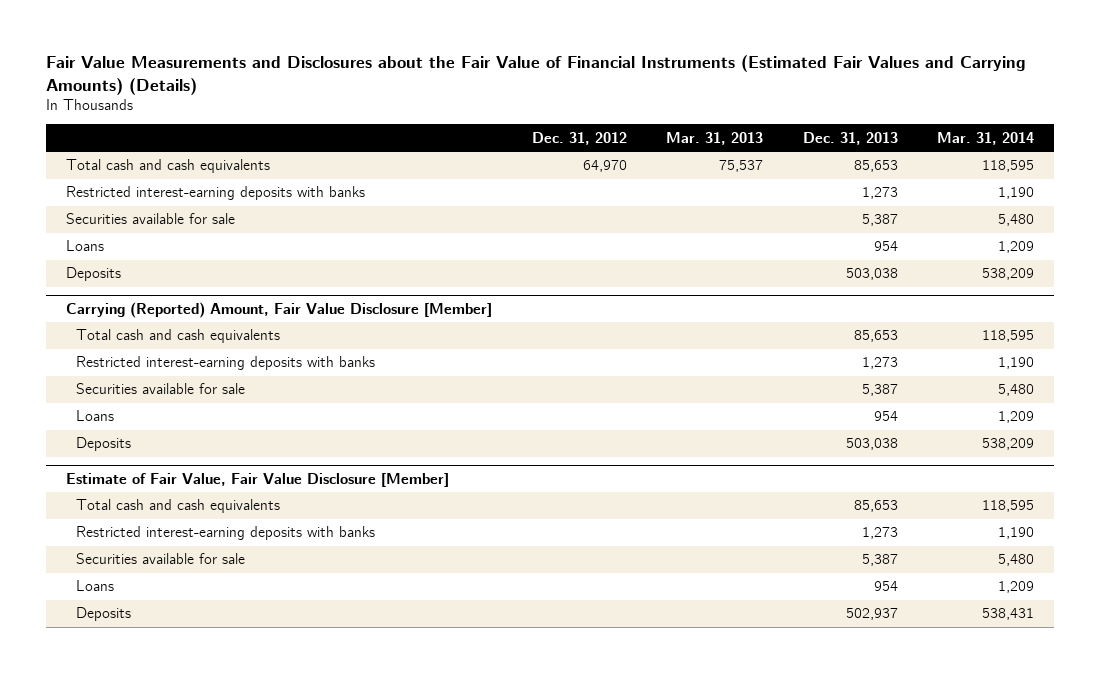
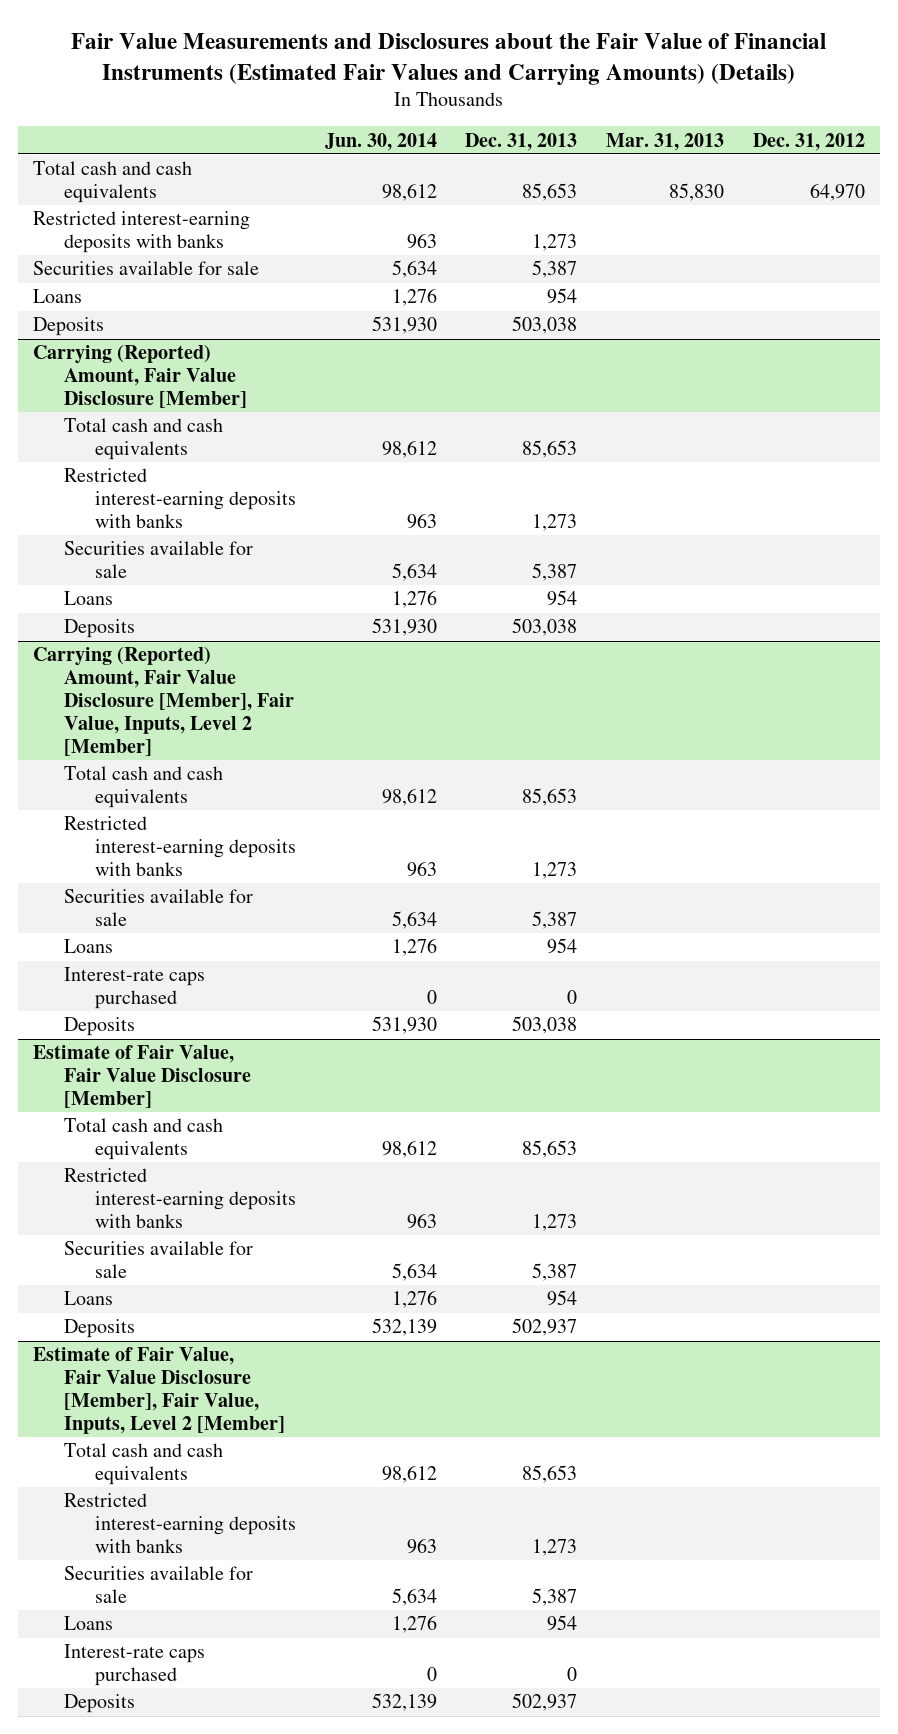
[937,131,1035,145] Mar. 31, 2014 -> none
none -> [324,132,437,151] Jun. 30, 2014
[719,160,764,173] 75,537 -> [669,183,725,202] 85,830
none -> [32,647,294,756] Carrying (Reported) Amount, Fair Value Disclosure [Member], Fair Value, Inputs, Level 2 [Member]
none -> [63,766,223,809] Total cash and cash equivalents
none -> [63,816,296,877] Restricted interest-earning deposits with banks
none -> [63,889,253,927] Securities available for sale
none -> [63,939,113,954] Loans
none -> [63,967,205,1010] Interest-rate caps purchased
none -> [63,1017,135,1037] Deposits
none -> [32,1347,285,1434] Estimate of Fair Value, Fair Value Disclosure [Member], Fair Value, Inputs, Level 2 [Member]
none -> [63,1443,223,1486] Total cash and cash equivalents
none -> [63,1493,296,1554] Restricted interest-earning deposits with banks
none -> [63,1566,253,1604] Securities available for sale
none -> [63,1616,113,1631] Loans
none -> [63,1644,205,1687] Interest-rate caps purchased
none -> [63,1694,135,1714] Deposits

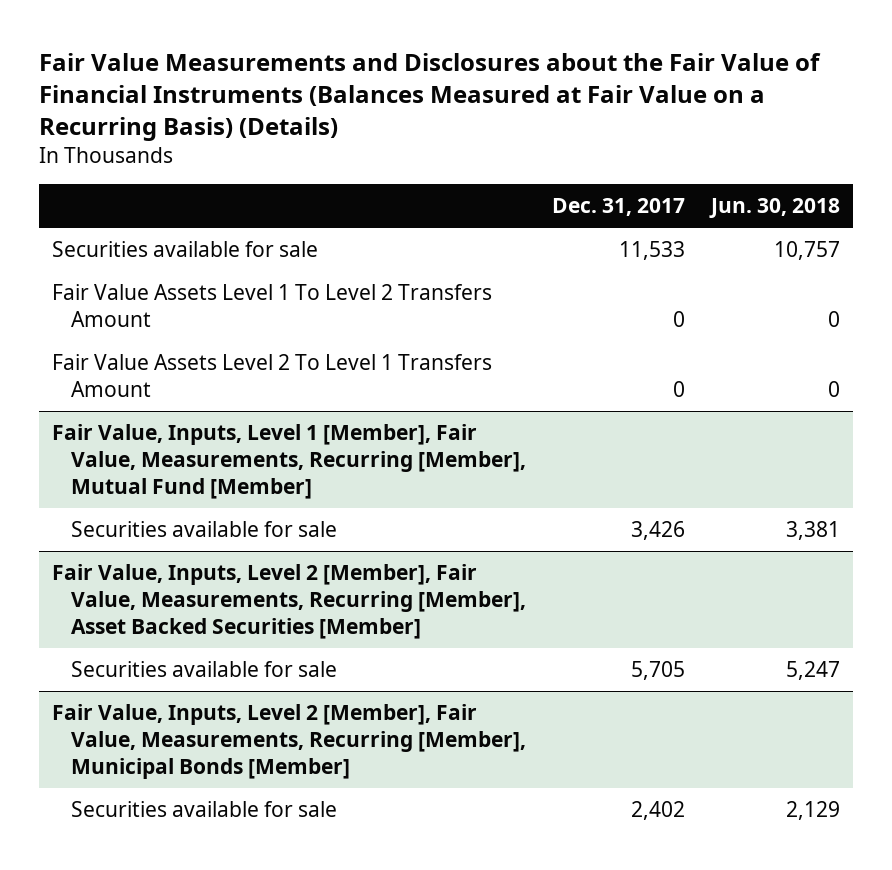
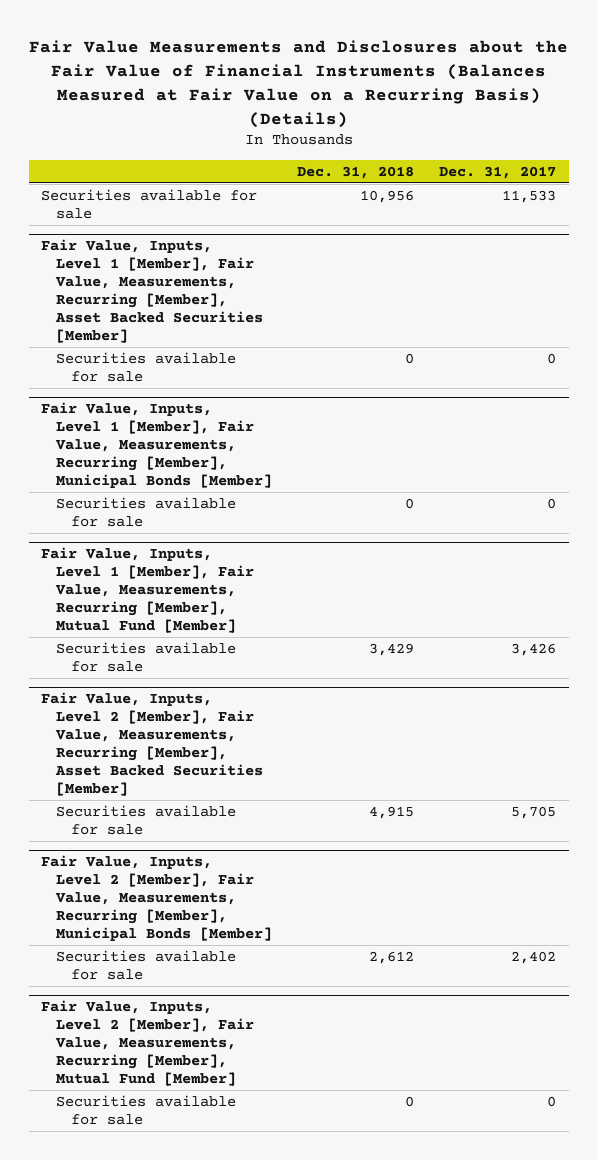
[709,198,841,219] Jun. 30, 2018 -> none
none -> [297,165,415,179] Dec. 31, 2018
[51,284,492,327] Fair Value Assets Level 1 To Level 2 Transfers Amount -> none
[51,354,492,397] Fair Value Assets Level 2 To Level 1 Transfers Amount -> none
none -> [41,238,264,344] Fair Value, Inputs, Level 1 [Member], Fair Value, Measurements, Recurring [Member], Asset Backed Securities [Member]
none -> [56,351,237,382] Securities available for sale
none -> [41,401,273,489] Fair Value, Inputs, Level 1 [Member], Fair Value, Measurements, Recurring [Member], Municipal Bonds [Member]
none -> [56,496,237,527] Securities available for sale
none -> [41,999,255,1087] Fair Value, Inputs, Level 2 [Member], Fair Value, Measurements, Recurring [Member], Mutual Fund [Member]
none -> [56,1094,237,1125] Securities available for sale

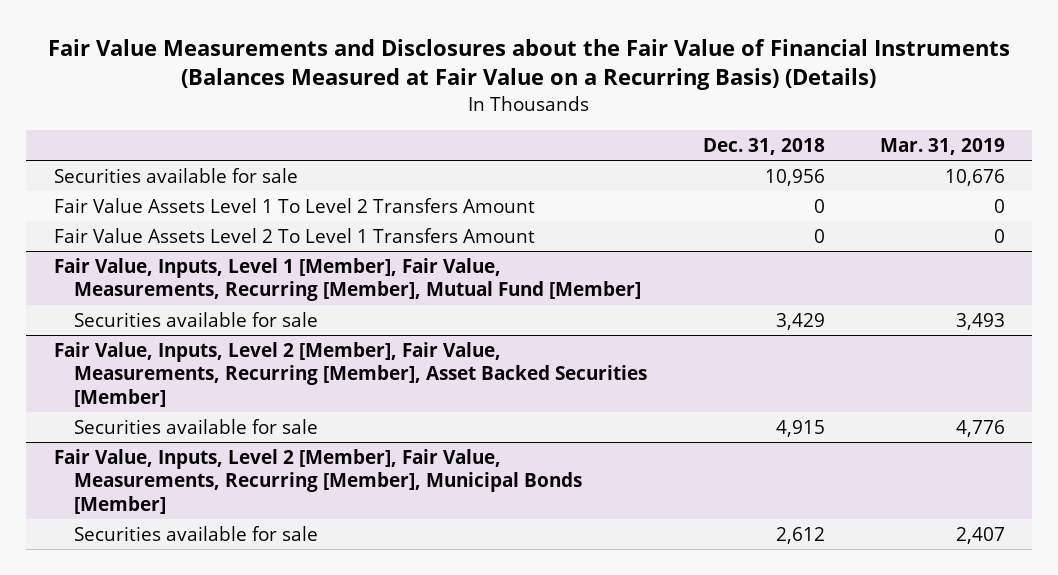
[439,165,557,179] Dec. 31, 2017 -> none
none -> [879,137,1005,155] Mar. 31, 2019
[41,238,264,344] Fair Value, Inputs, Level 1 [Member], Fair Value, Measurements, Recurring [Member], Asset Backed Securities [Member] -> none
[56,351,237,382] Securities available for sale -> none
[41,401,273,489] Fair Value, Inputs, Level 1 [Member], Fair Value, Measurements, Recurring [Member], Municipal Bonds [Member] -> none
[56,496,237,527] Securities available for sale -> none
none -> [53,197,535,213] Fair Value Assets Level 1 To Level 2 Transfers Amount
none -> [53,227,535,243] Fair Value Assets Level 2 To Level 1 Transfers Amount
[41,999,255,1087] Fair Value, Inputs, Level 2 [Member], Fair Value, Measurements, Recurring [Member], Mutual Fund [Member] -> none
[56,1094,237,1125] Securities available for sale -> none

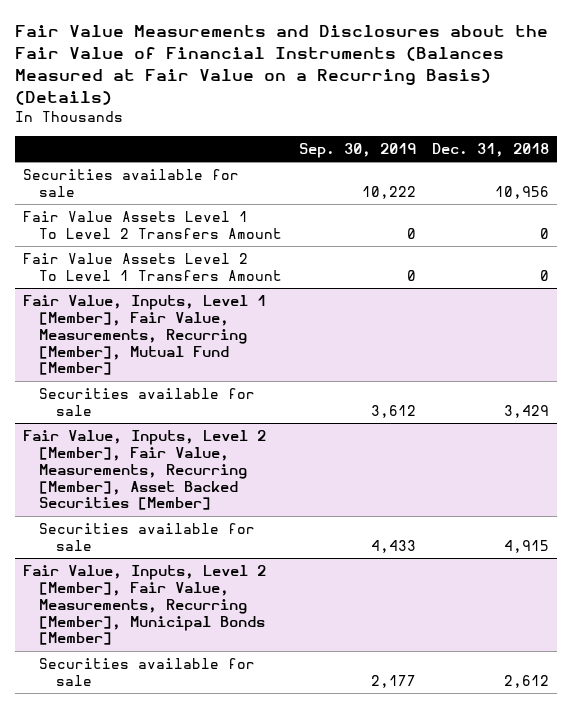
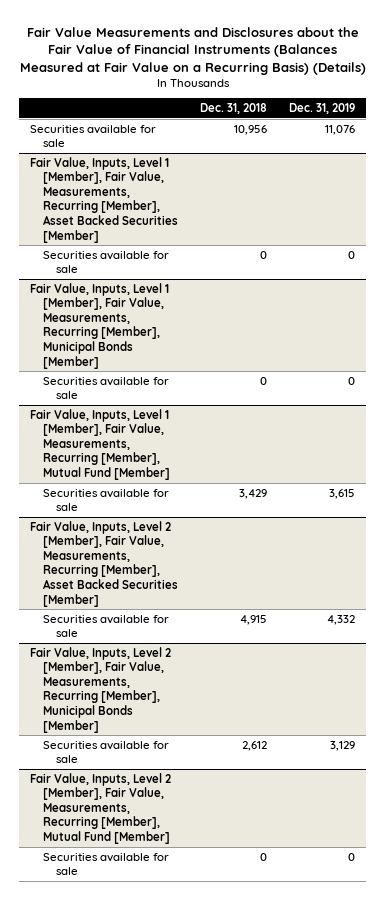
[298,142,416,158] Sep. 30, 2019 -> none
none -> [289,103,356,115] Dec. 31, 2019
[23,210,283,239] Fair Value Assets Level 1 To Level 2 Transfers Amount -> none
[23,252,283,281] Fair Value Assets Level 2 To Level 1 Transfers Amount -> none
none -> [30,156,178,243] Fair Value, Inputs, Level 1 [Member], Fair Value, Measurements, Recurring [Member], Asset Backed Securities [Member]
none -> [42,250,169,274] Securities available for sale
none -> [30,282,170,369] Fair Value, Inputs, Level 1 [Member], Fair Value, Measurements, Recurring [Member], Municipal Bonds [Member]
none -> [42,376,169,400] Securities available for sale
none -> [30,772,172,844] Fair Value, Inputs, Level 2 [Member], Fair Value, Measurements, Recurring [Member], Mutual Fund [Member]
none -> [42,852,169,876] Securities available for sale

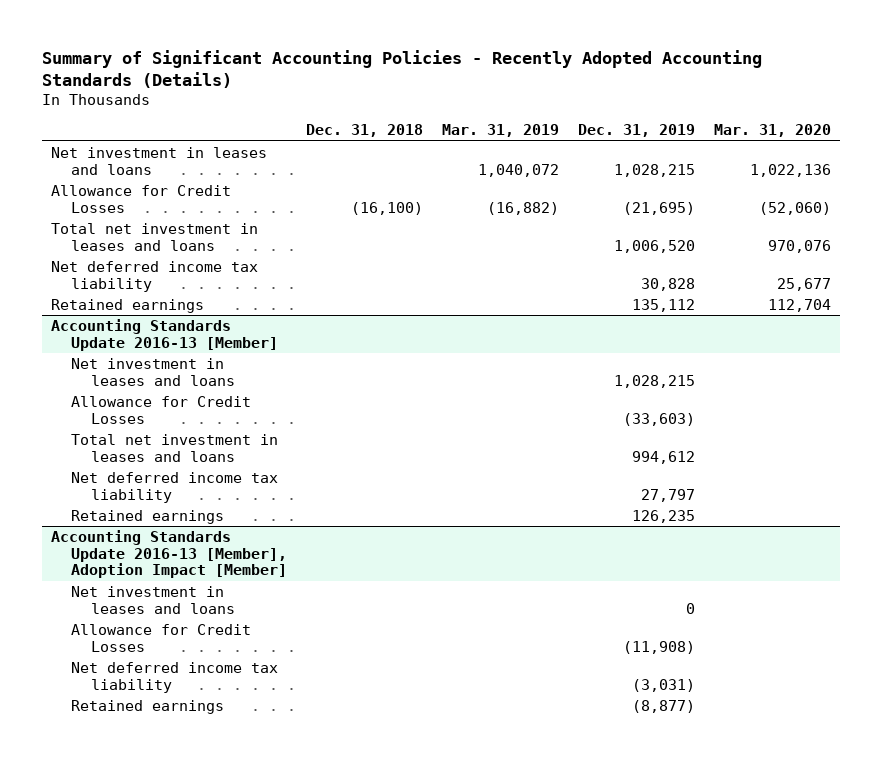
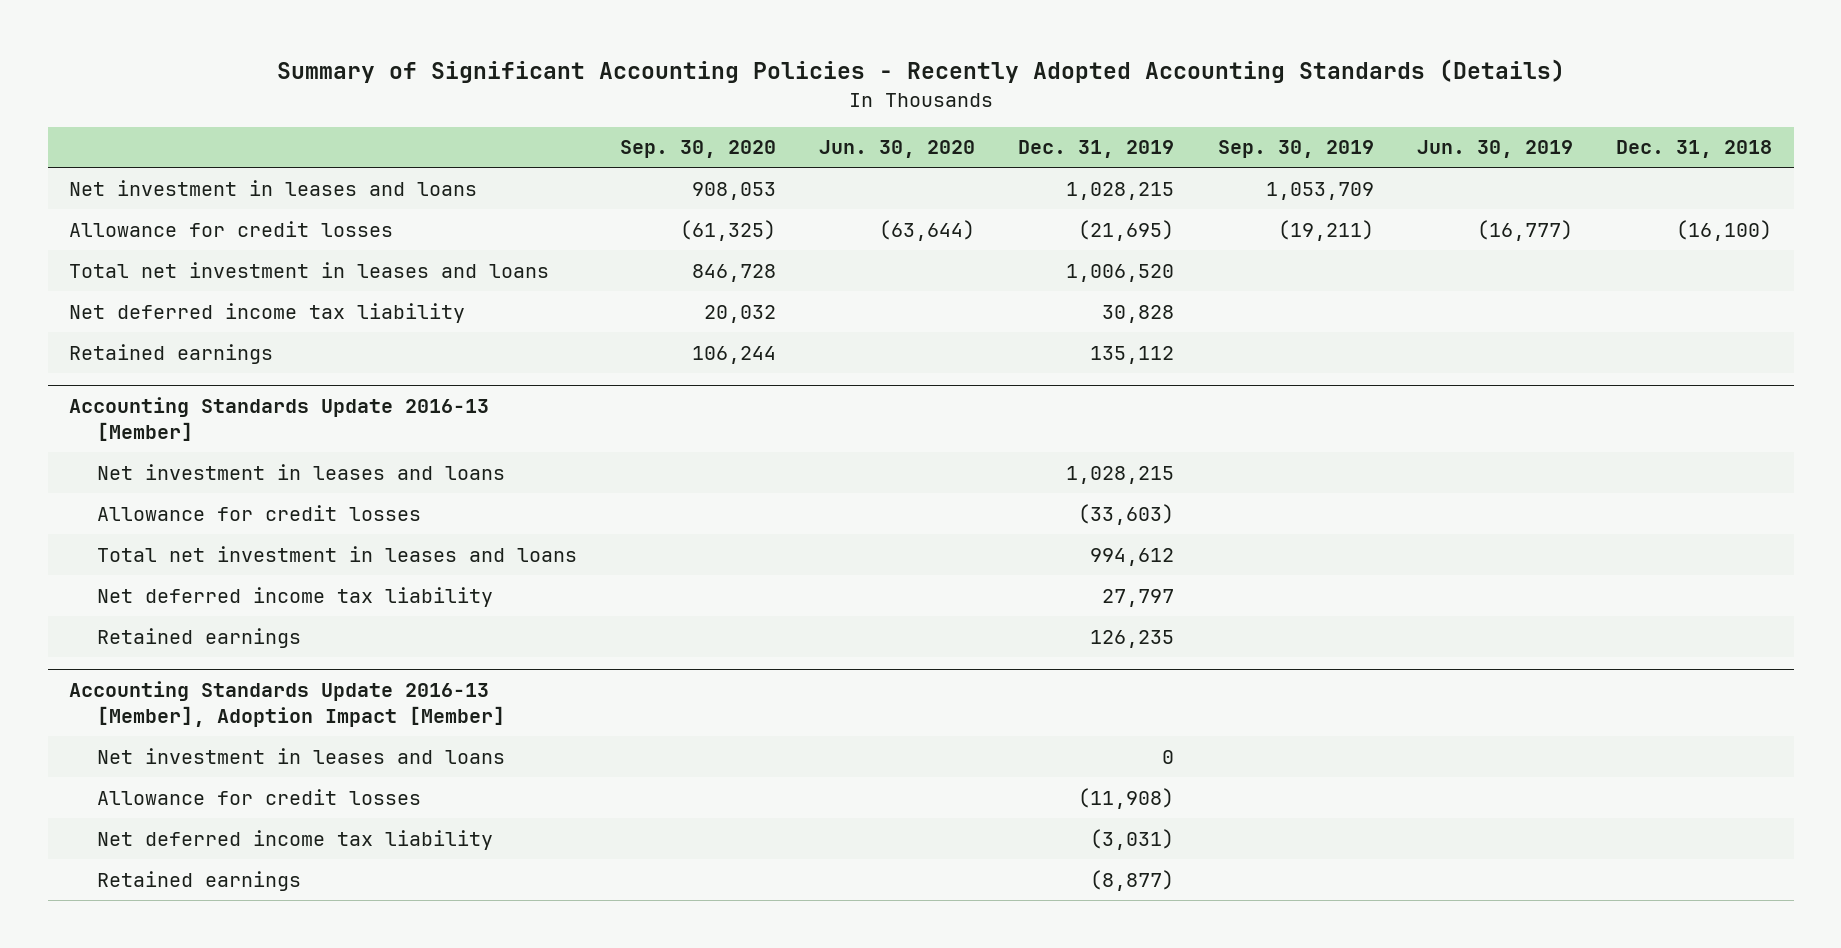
[441,124,559,138] Mar. 31, 2019 -> none
[713,124,831,138] Mar. 31, 2020 -> none
none -> [620,140,777,159] Sep. 30, 2020
none -> [819,140,976,159] Jun. 30, 2020
none -> [1217,140,1374,159] Sep. 30, 2019
none -> [1416,140,1573,159] Jun. 30, 2019
[50,184,231,213] Allowance for Credit Losses -> [69,220,394,237] Allowance for credit losses
[70,395,251,424] Allowance for Credit Losses -> [96,504,421,521] Allowance for credit losses
[70,623,251,652] Allowance for Credit Losses -> [96,788,421,805] Allowance for credit losses

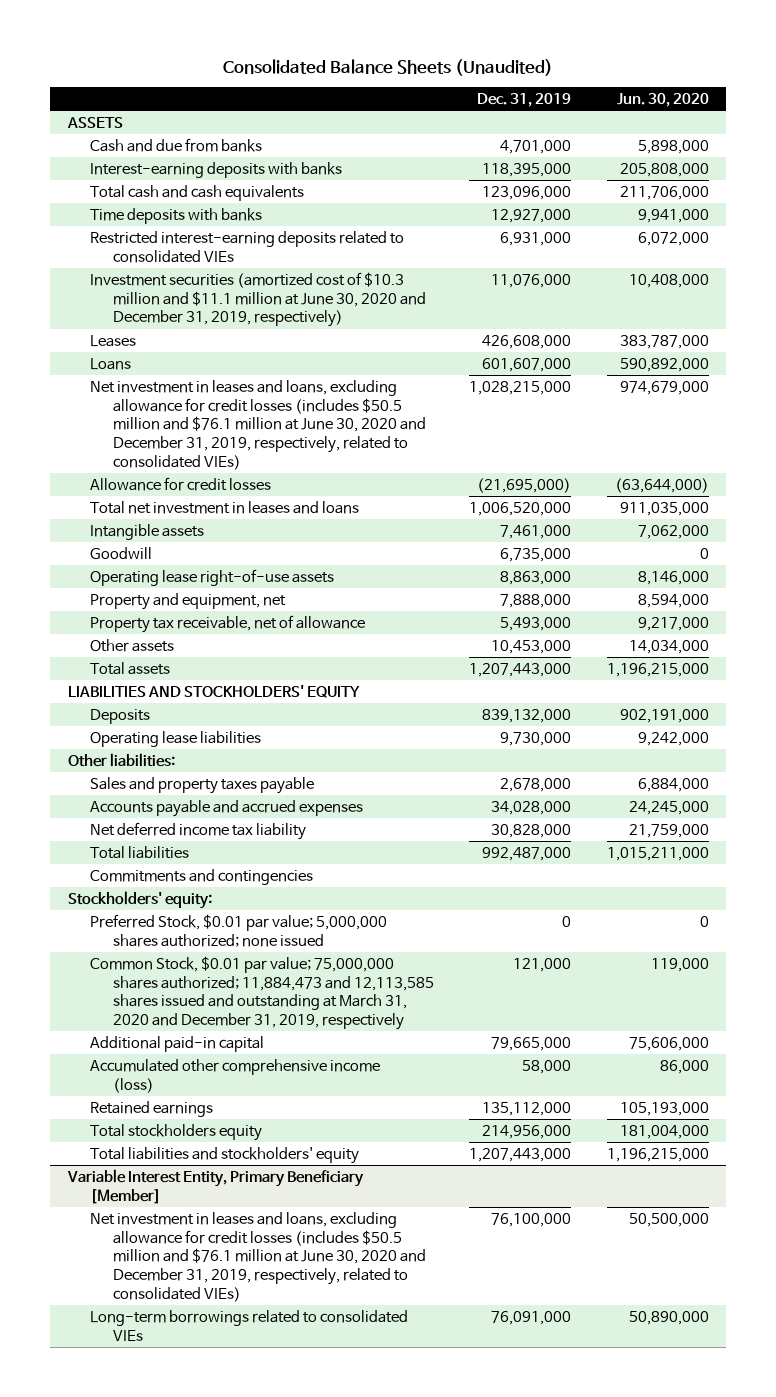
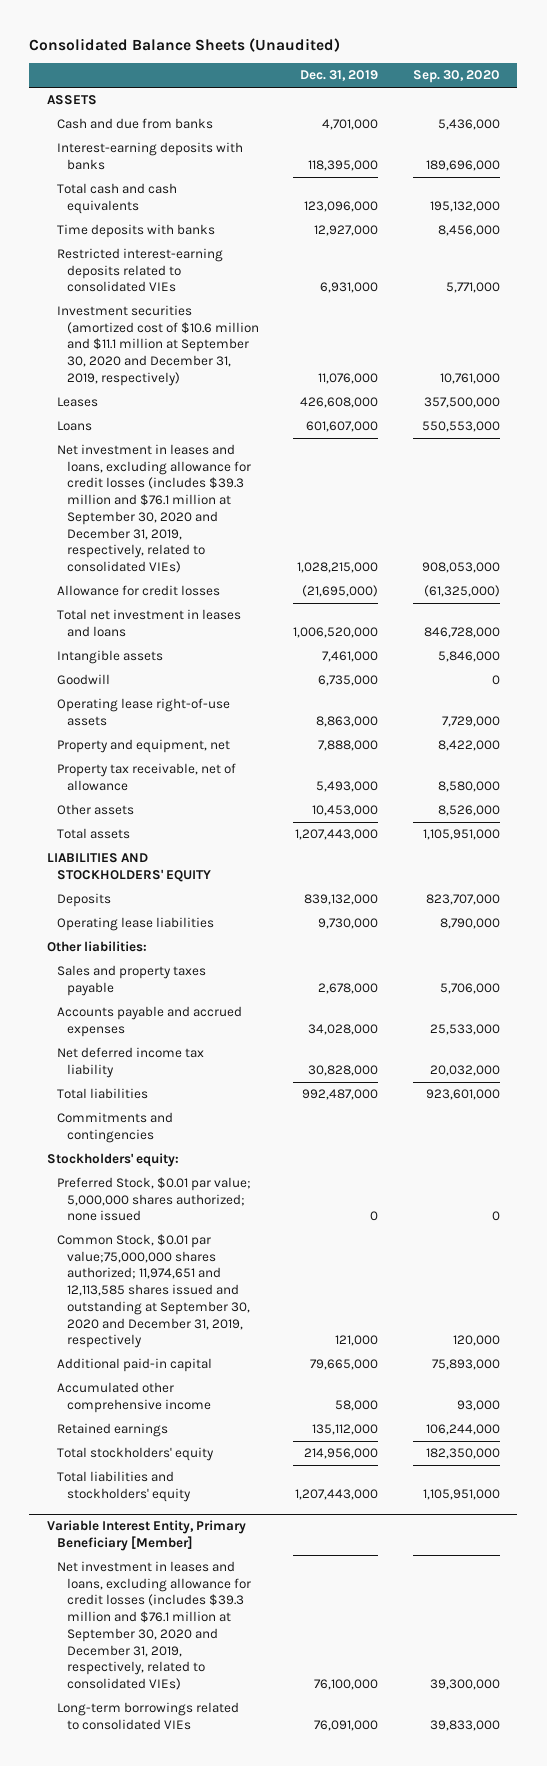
[616,92,709,107] Jun. 30, 2020 -> none
none -> [413,70,501,84] Sep. 30, 2020
[90,271,426,328] Investment securities (amortized cost of $10.3 million and $11.1 million at June 30, 2020 and December 31, 2019, respectively) -> [56,305,259,386] Investment securities (amortized cost of $10.6 million and $11.1 million at September 30, 2020 and December 31, 2019, respectively)
[90,379,426,471] Net investment in leases and loans, excluding allowance for credit losses (includes $50.5 million and $76.1 million at June 30, 2020 and December 31, 2019, respectively, related to consolidated VIEs) -> [56,444,251,573] Net investment in leases and loans, excluding allowance for credit losses (includes $39.3 million and $76.1 million at September 30, 2020 and December 31, 2019, respectively, related to consolidated VIEs)
[90,955,434,1031] Common Stock, $0.01 par value; 75,000,000 shares authorized; 11,884,473 and 12,113,585 shares issued and outstanding at March 31, 2020 and December 31, 2019, respectively -> [56,1234,250,1349] Common Stock, $0.01 par value;75,000,000 shares authorized; 11,974,651 and 12,113,585 shares issued and outstanding at September 30, 2020 and December 31, 2019, respectively
[90,1058,381,1093] Accumulated other comprehensive income (loss) -> [56,1382,211,1413] Accumulated other comprehensive income
[90,1123,263,1141] Total stockholders equity -> [56,1447,214,1462] Total stockholders' equity
[90,1211,426,1303] Net investment in leases and loans, excluding allowance for credit losses (includes $50.5 million and $76.1 million at June 30, 2020 and December 31, 2019, respectively, related to consolidated VIEs) -> [56,1561,251,1690] Net investment in leases and loans, excluding allowance for credit losses (includes $39.3 million and $76.1 million at September 30, 2020 and December 31, 2019, respectively, related to consolidated VIEs)

